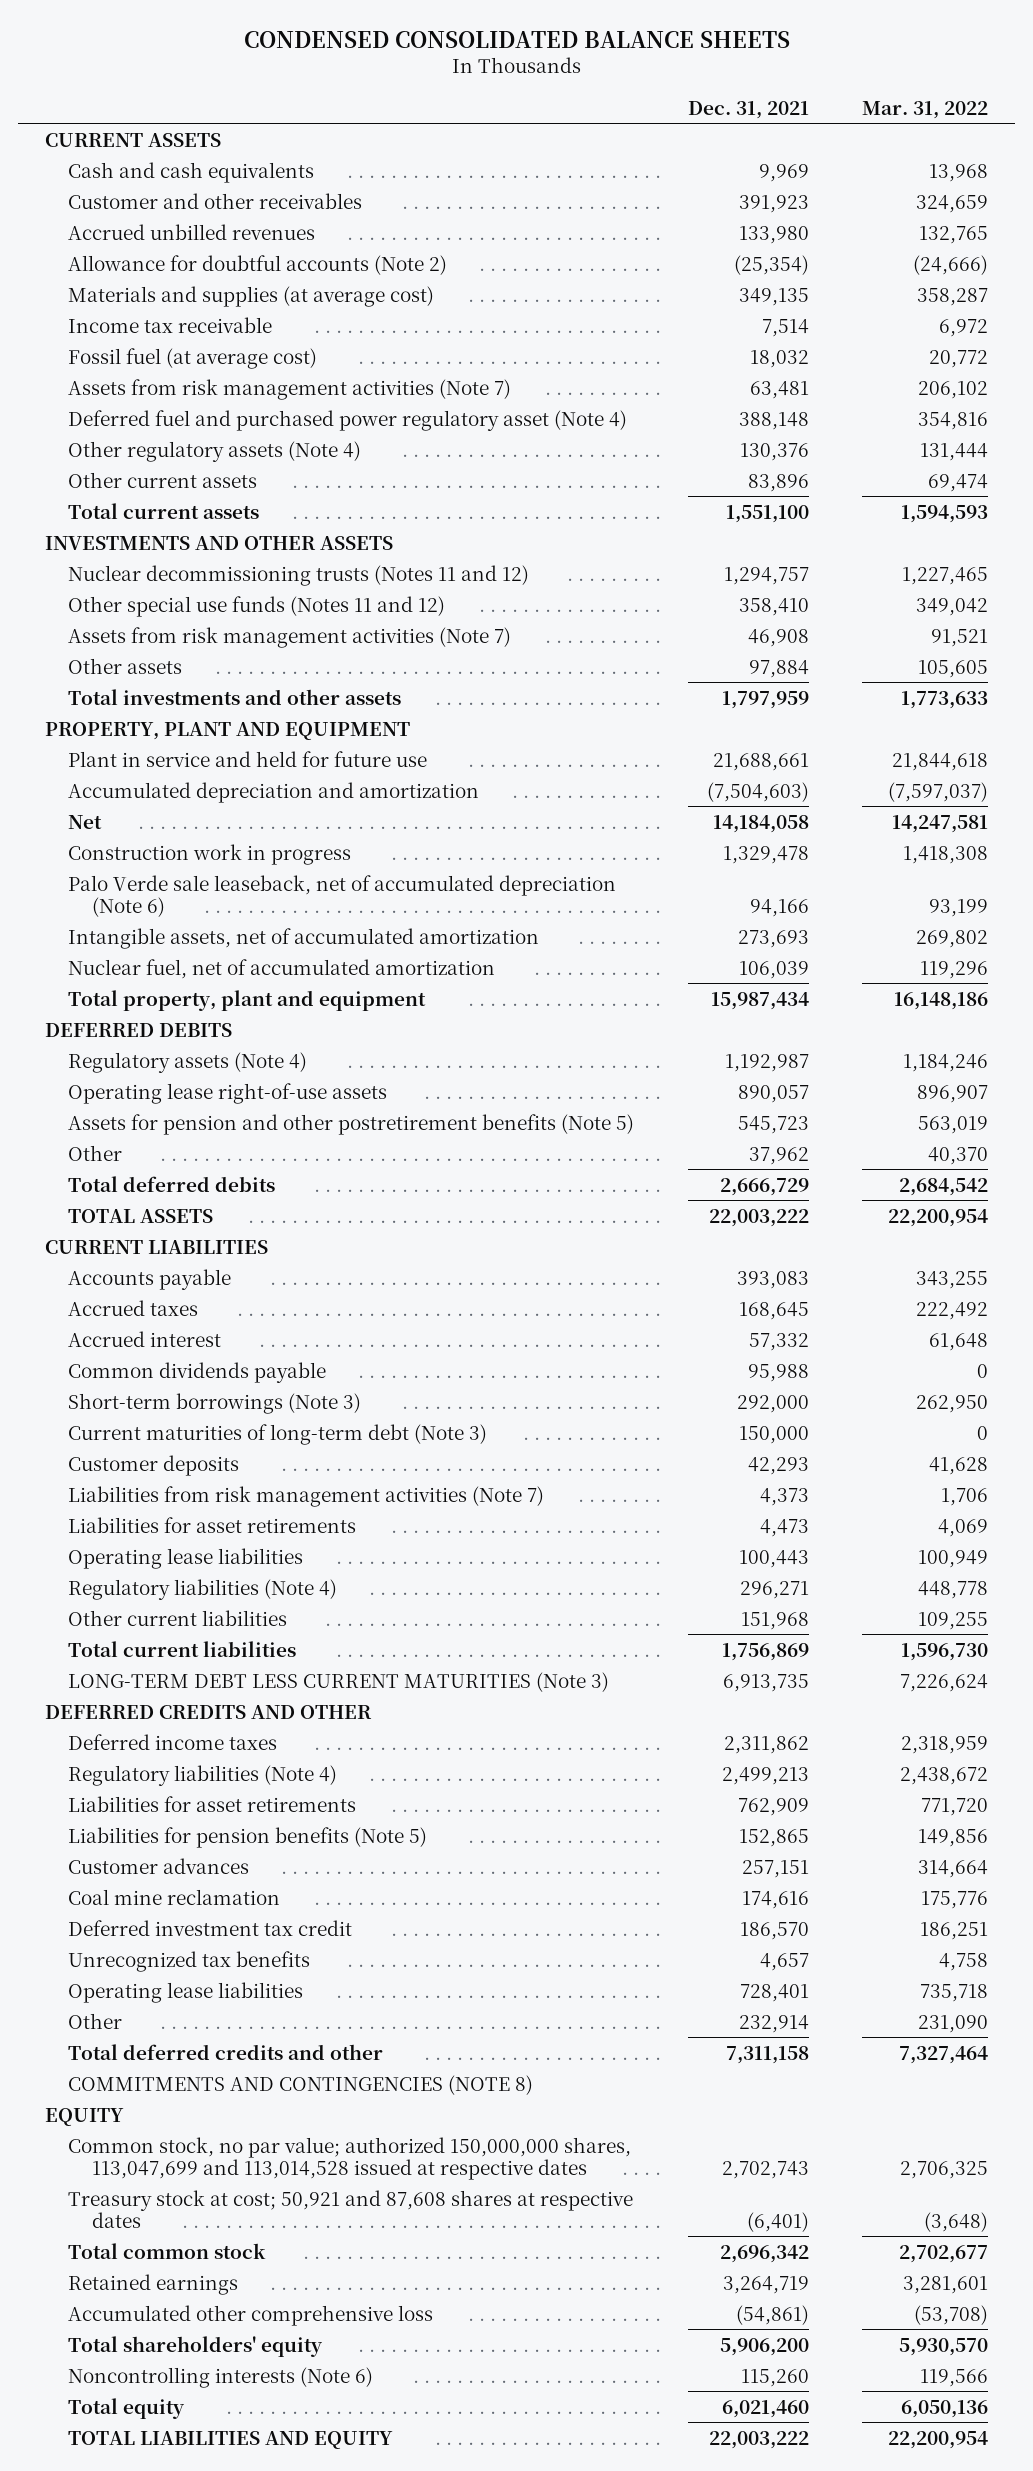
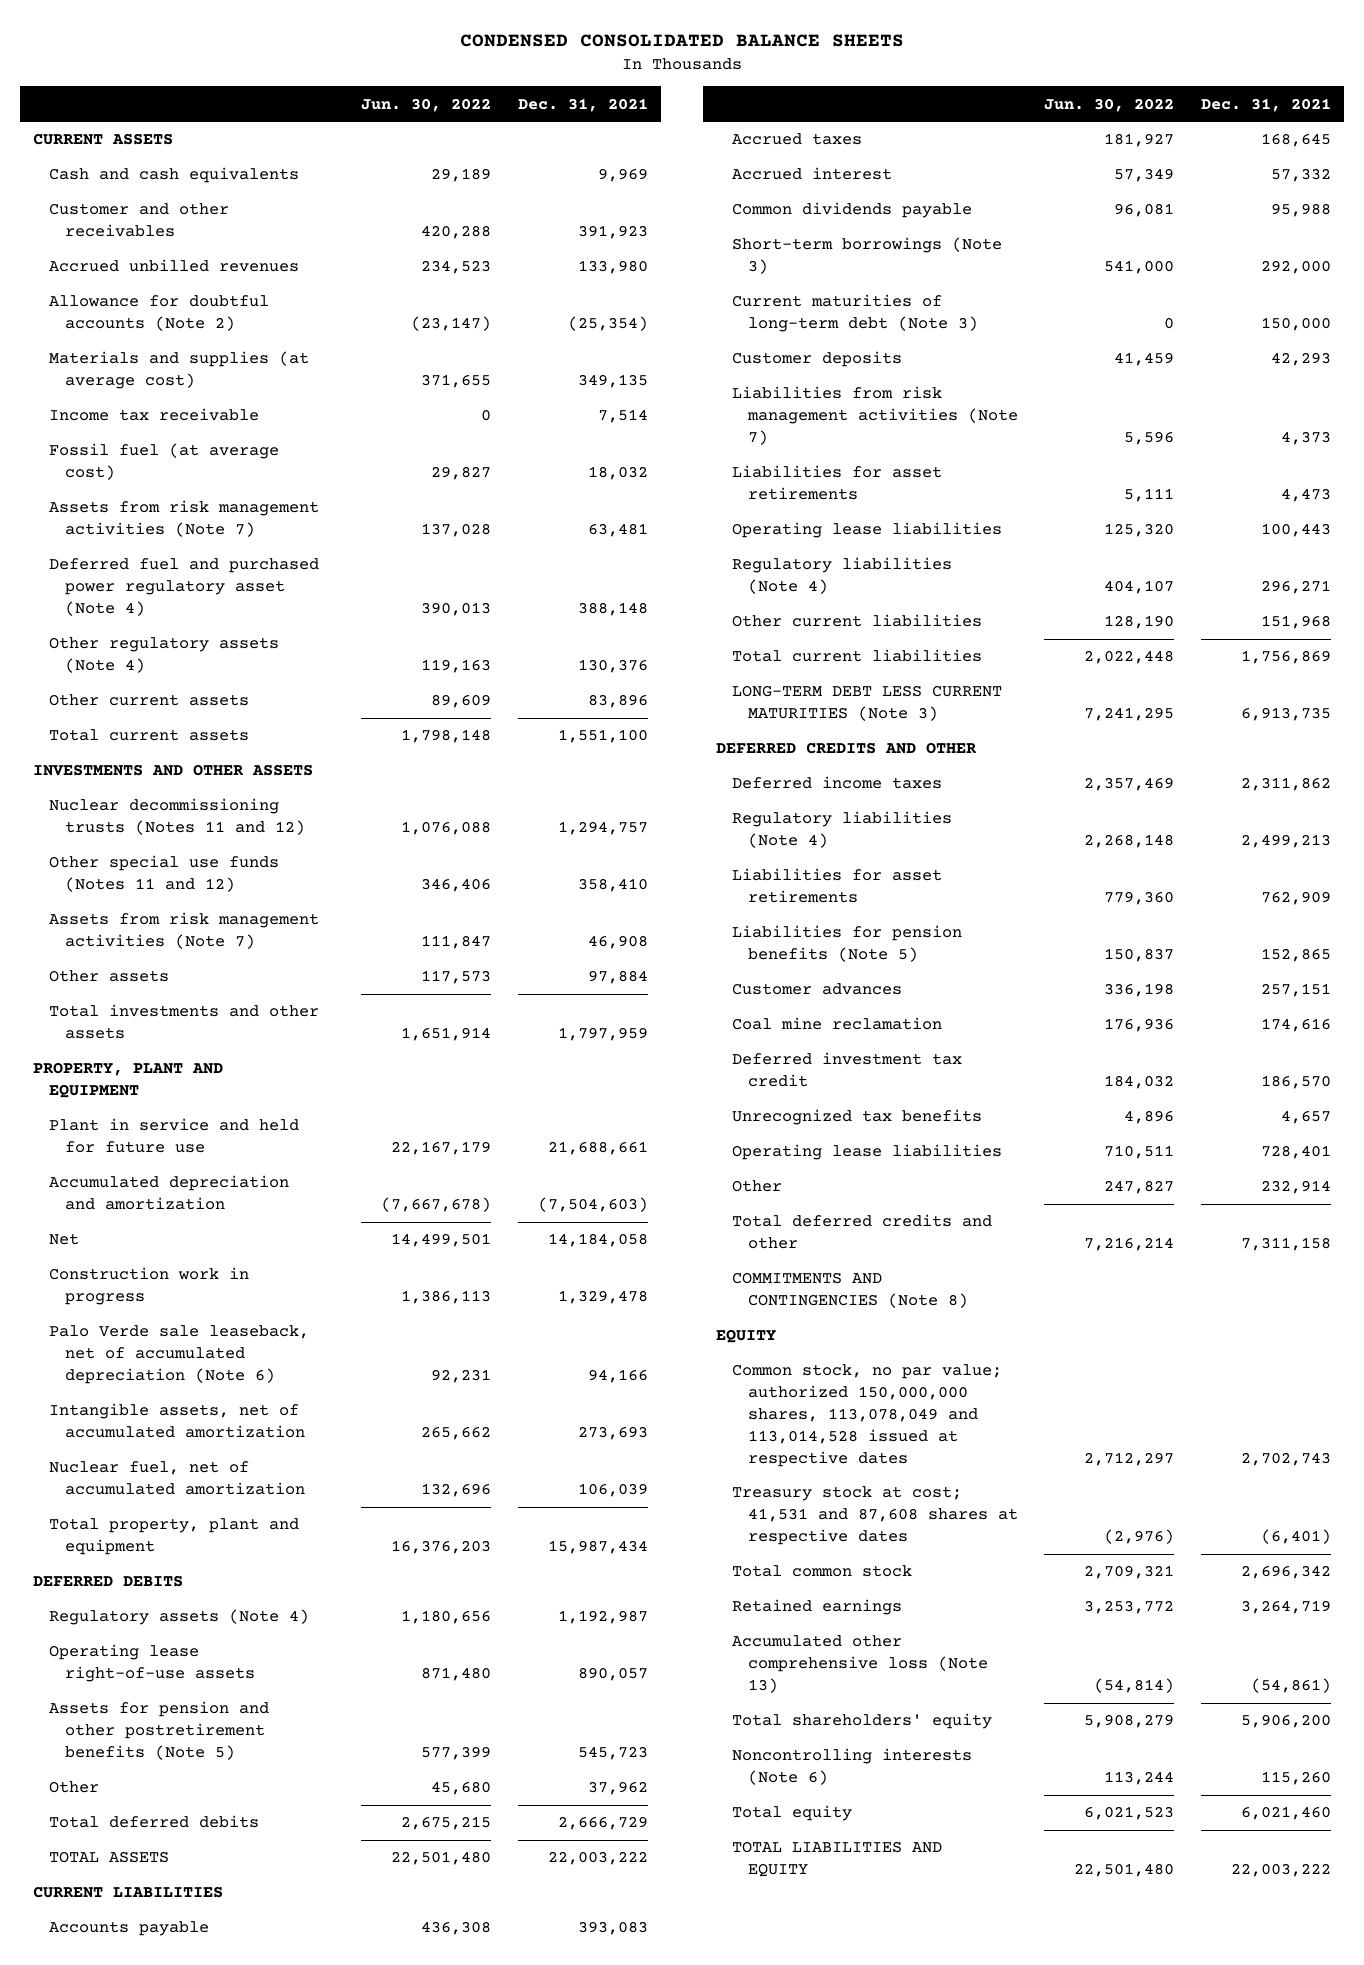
[862,100,989,119] Mar. 31, 2022 -> none
none -> [361,97,492,112] Jun. 30, 2022
[68,2074,534,2095] COMMITMENTS AND CONTINGENCIES (NOTE 8) -> [732,1272,969,1309] COMMITMENTS AND CONTINGENCIES (Note 8)
[68,2136,632,2180] Common stock, no par value; authorized 150,000,000 shares, 113,047,699 and 113,014,528 issued at respective dates -> [732,1364,1003,1467] Common stock, no par value; authorized 150,000,000 shares, 113,078,049 and 113,014,528 issued at respective dates
[68,2189,634,2228] Treasury stock at cost; 50,921 and 87,608 shares at respective dates -> [732,1486,1019,1546] Treasury stock at cost; 41,531 and 87,608 shares at respective dates
[68,2304,434,2326] Accumulated other comprehensive loss -> [732,1635,989,1694] Accumulated other comprehensive loss (Note 13)

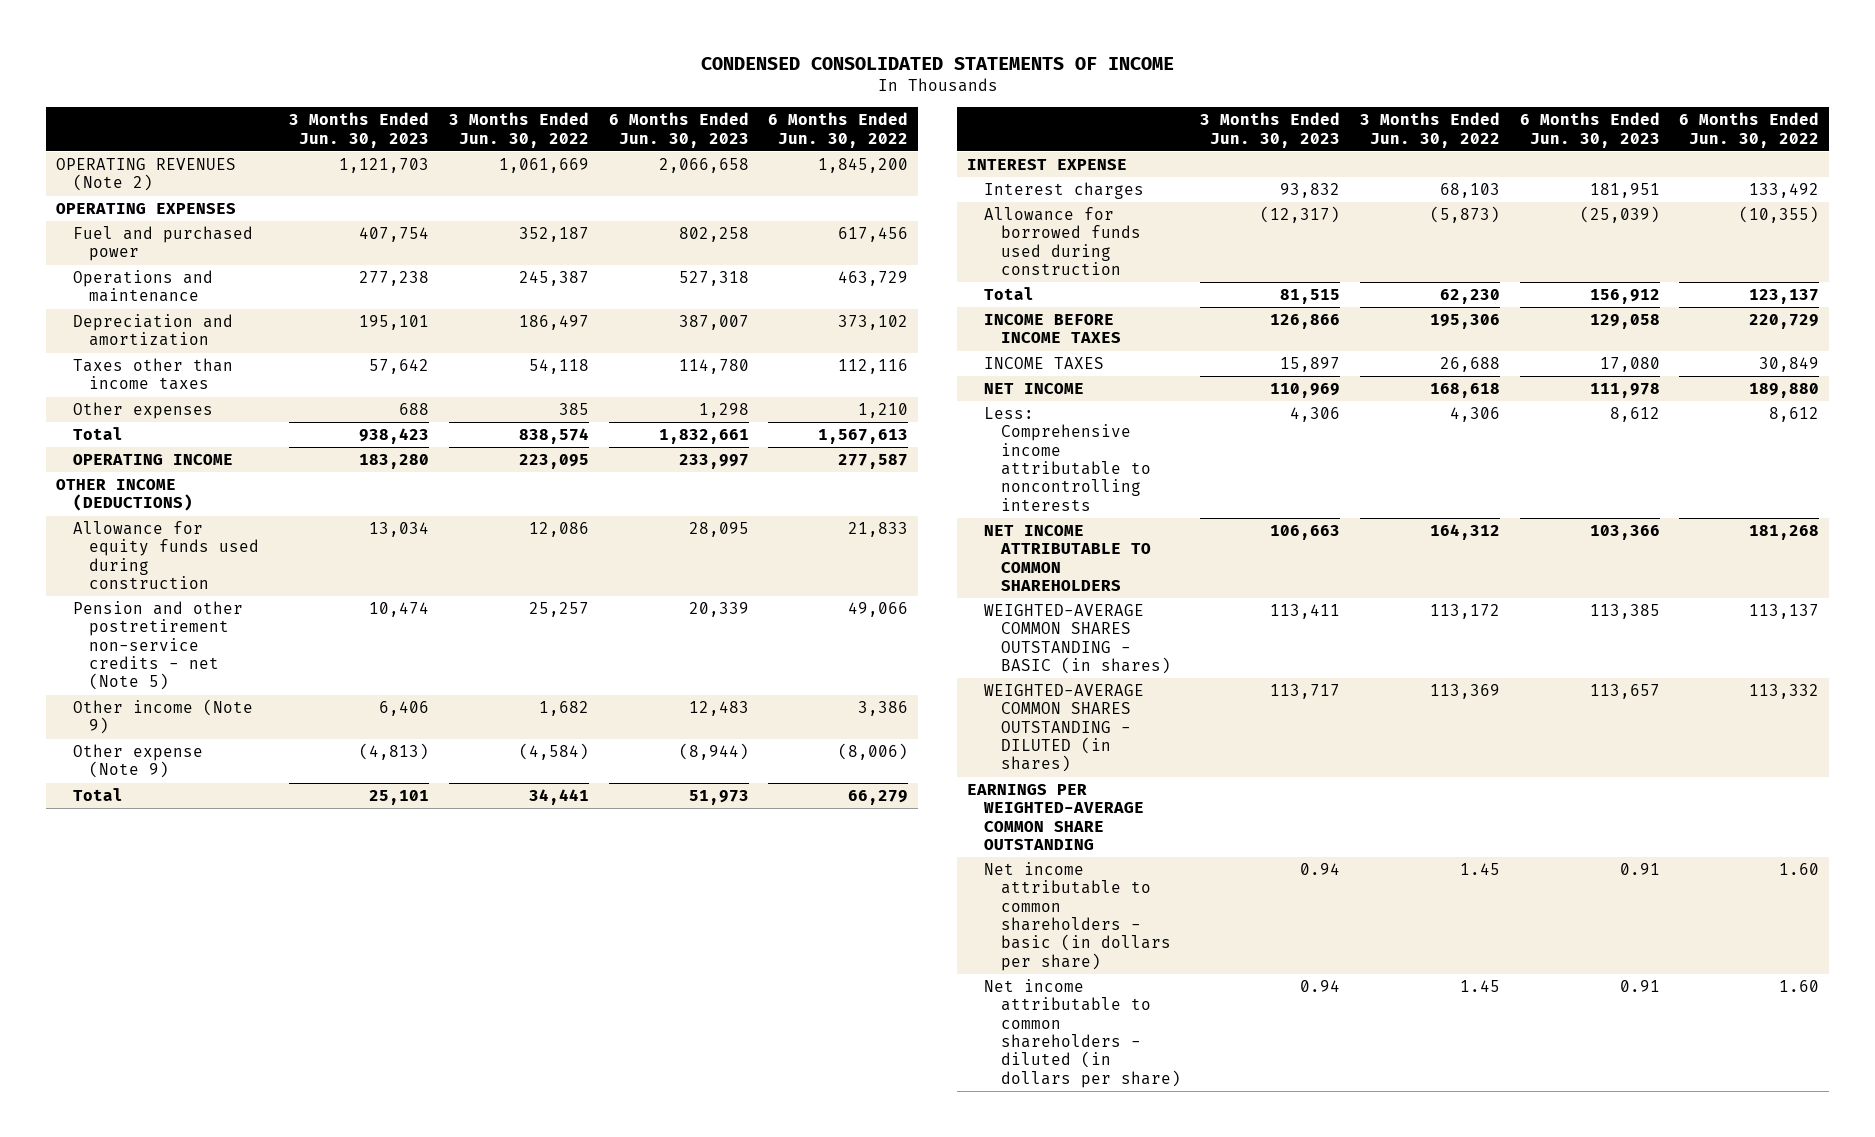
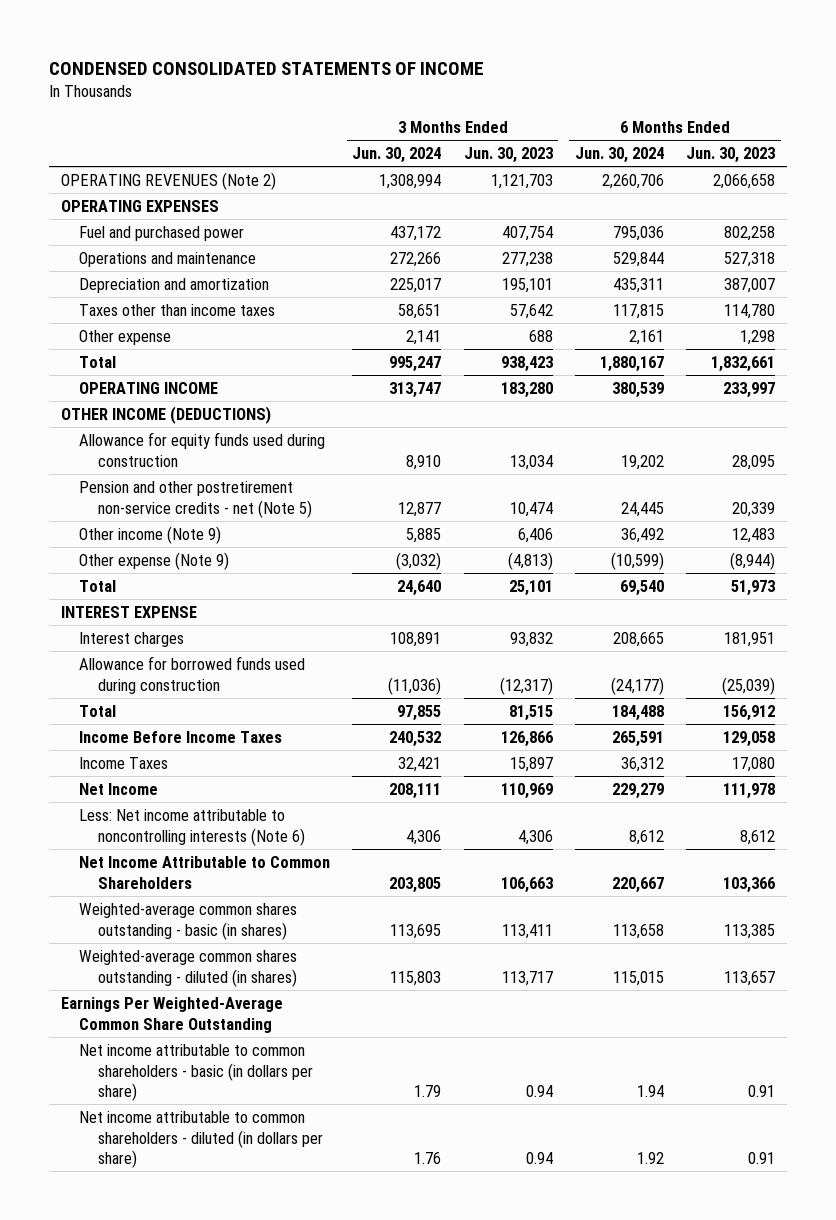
[448,112,589,148] 3 Months Ended Jun. 30, 2022 -> none
[768,112,909,148] 6 Months Ended Jun. 30, 2022 -> none
none -> [352,147,442,164] Jun. 30, 2024
none -> [575,147,665,164] Jun. 30, 2024
[72,402,213,420] Other expenses -> [79,329,172,345] Other expense
[983,314,1121,344] INCOME BEFORE INCOME TAXES -> [79,730,283,743] Income Before Income Taxes
[983,357,1104,370] INCOME TAXES -> [79,756,169,769] Income Taxes
[983,383,1084,395] NET INCOME -> [79,782,159,795] Net Income
[983,407,1151,511] Less: Comprehensive income attributable to noncontrolling interests -> [79,808,305,846] Less: Net income attributable to noncontrolling interests (Note 6)
[983,525,1151,592] NET INCOME ATTRIBUTABLE TO COMMON SHAREHOLDERS -> [79,855,331,889] Net Income Attributable to Common Shareholders
[983,604,1171,675] WEIGHTED-AVERAGE COMMON SHARES OUTSTANDING - BASIC (in shares) -> [79,902,298,940] Weighted-average common shares outstanding - basic (in shares)
[983,684,1144,773] WEIGHTED-AVERAGE COMMON SHARES OUTSTANDING - DILUTED (in shares) -> [79,949,298,987] Weighted-average common shares outstanding - diluted (in shares)
[967,784,1144,851] EARNINGS PER WEIGHTED-AVERAGE COMMON SHARE OUTSTANDING -> [60,996,283,1033] Earnings Per Weighted-Average Common Share Outstanding

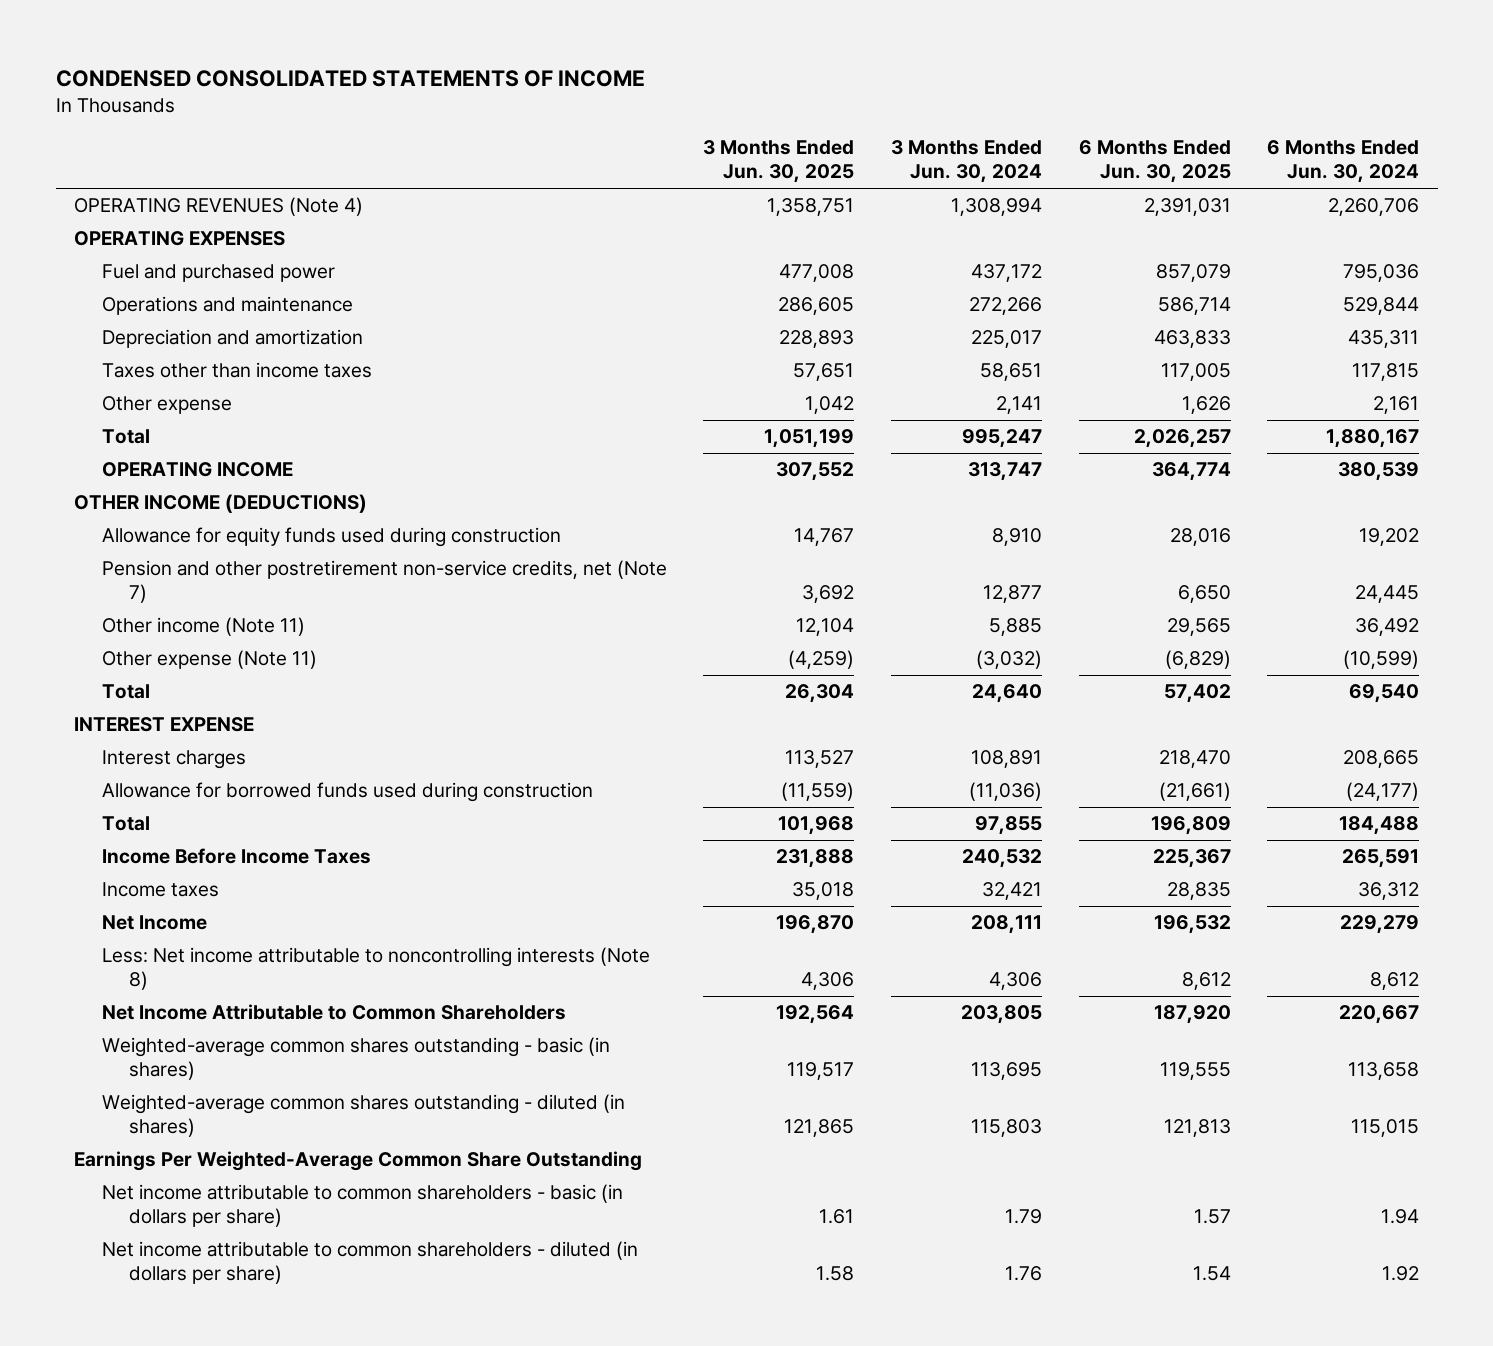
[463,147,553,164] Jun. 30, 2023 -> none
[686,147,776,164] Jun. 30, 2023 -> none
none -> [703,140,855,184] 3 Months Ended Jun. 30, 2025
none -> [1078,140,1231,184] 6 Months Ended Jun. 30, 2025
[60,171,276,190] OPERATING REVENUES (Note 2) -> [74,197,364,217] OPERATING REVENUES (Note 4)
[79,480,312,518] Pension and other postretirement non-service credits - net (Note 5) -> [101,560,667,604] Pension and other postretirement non-service credits, net (Note 7)
[79,525,222,544] Other income (Note 9) -> [101,617,305,637] Other income (Note 11)
[79,551,230,570] Other expense (Note 9) -> [101,650,317,670] Other expense (Note 11)
[79,756,169,769] Income Taxes -> [101,882,219,898] Income taxes
[79,808,305,846] Less: Net income attributable to noncontrolling interests (Note 6) -> [101,947,650,991] Less: Net income attributable to noncontrolling interests (Note 8)

